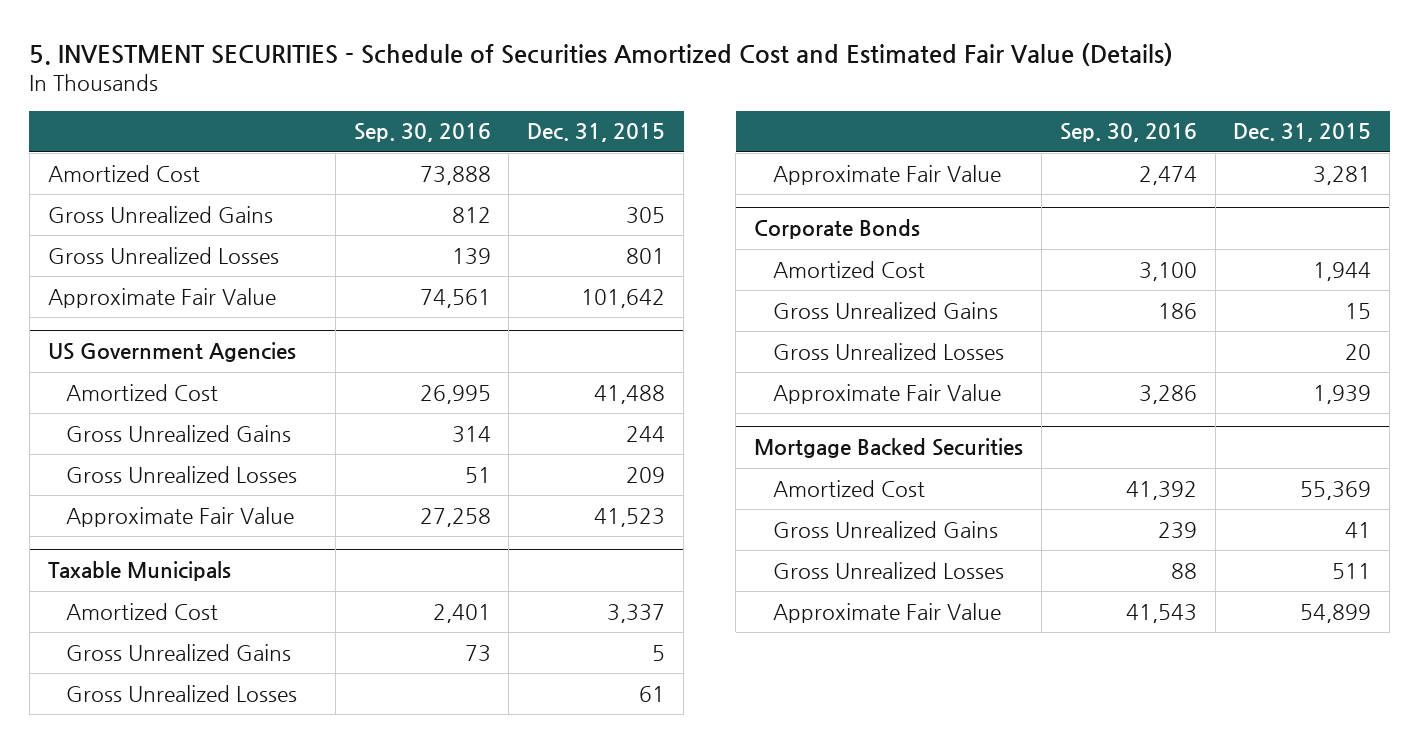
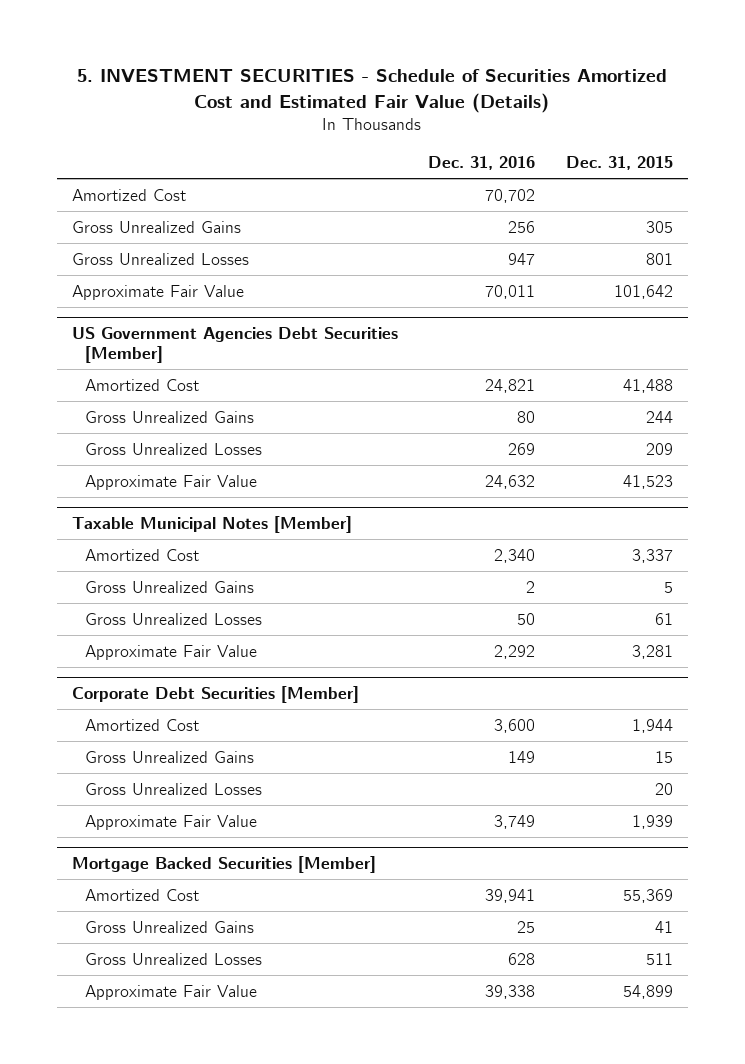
[353,123,491,143] Sep. 30, 2016 -> none
none -> [428,155,536,170] Dec. 31, 2016
[47,342,296,363] US Government Agencies -> [71,326,398,364] US Government Agencies Debt Securities [Member]
[47,561,231,582] Taxable Municipals -> [71,515,352,533] Taxable Municipal Notes [Member]
[753,219,920,240] Corporate Bonds -> [71,685,359,703] Corporate Debt Securities [Member]
[753,438,1023,459] Mortgage Backed Securities -> [71,855,376,873] Mortgage Backed Securities [Member]

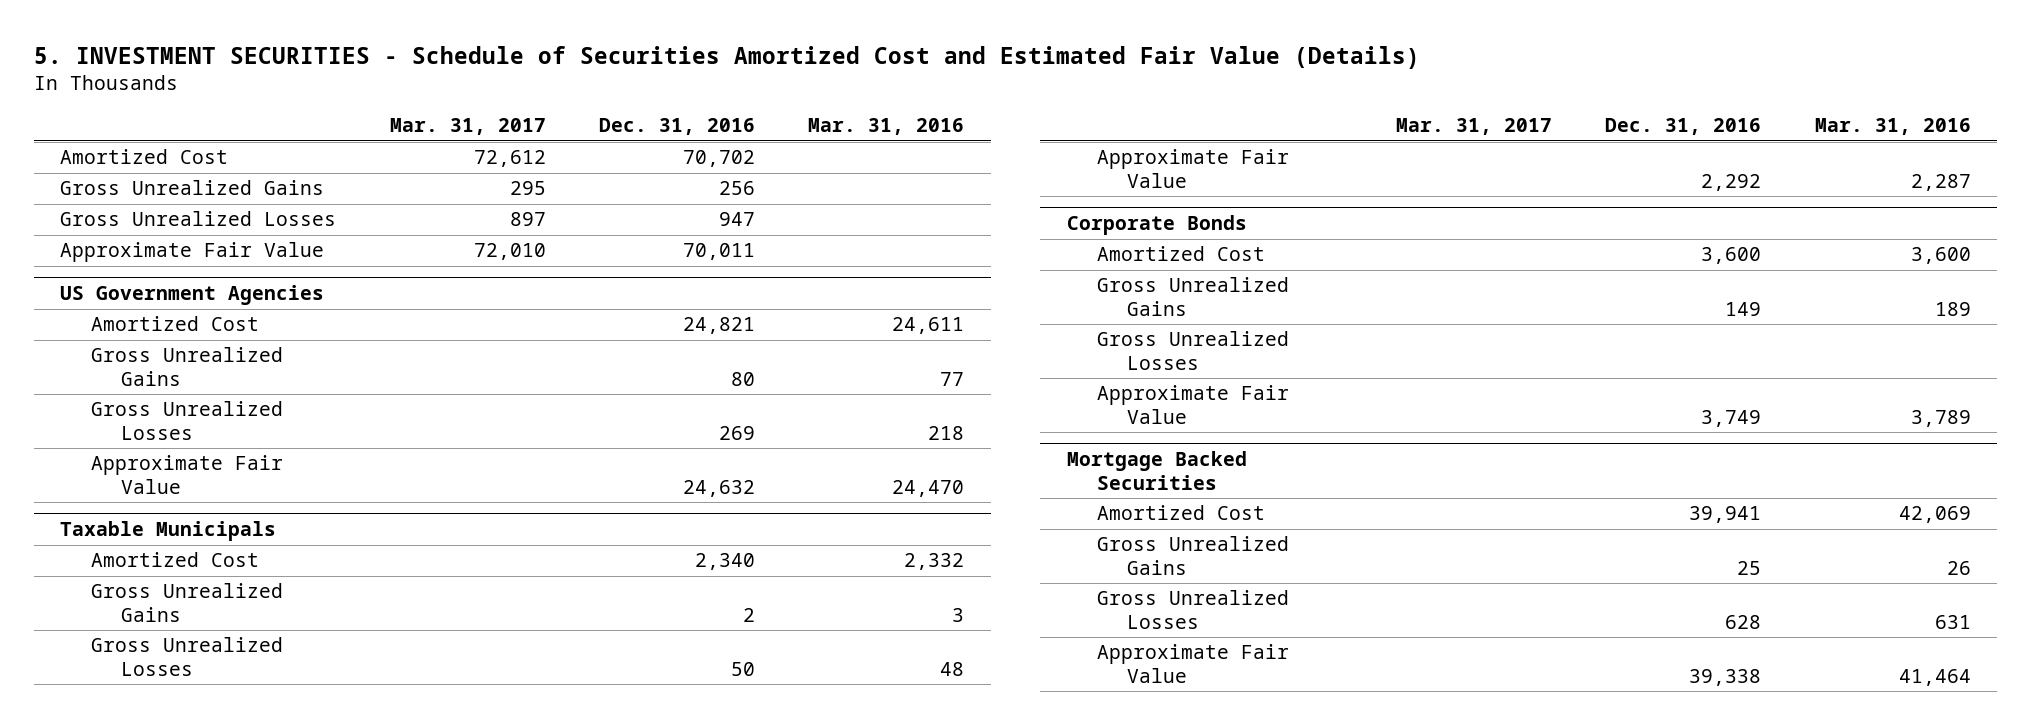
[566,155,674,170] Dec. 31, 2015 -> none
none -> [389,118,546,136] Mar. 31, 2017
none -> [808,118,965,136] Mar. 31, 2016
[71,326,398,364] US Government Agencies Debt Securities [Member] -> [60,285,325,306] US Government Agencies
[71,515,352,533] Taxable Municipal Notes [Member] -> [60,521,277,542] Taxable Municipals
[71,685,359,703] Corporate Debt Securities [Member] -> [1066,215,1247,236] Corporate Bonds
[71,855,376,873] Mortgage Backed Securities [Member] -> [1066,451,1247,490] Mortgage Backed Securities

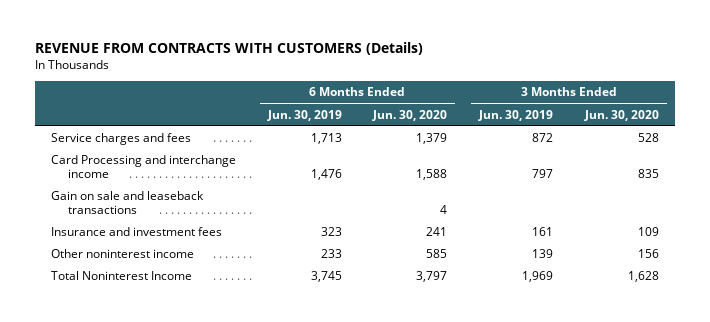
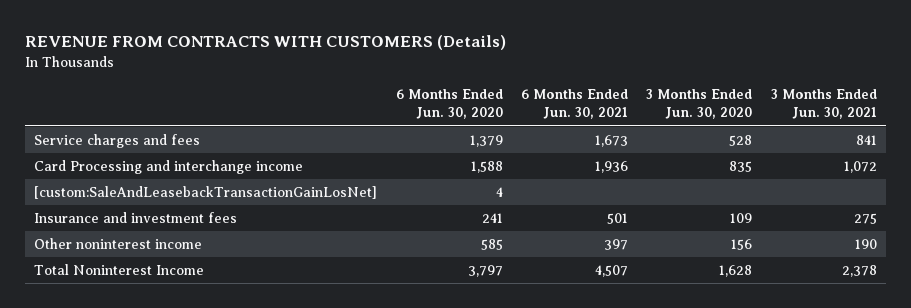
[266,109,342,121] Jun. 30, 2019 -> none
[478,109,554,121] Jun. 30, 2019 -> none
none -> [521,88,629,120] 6 Months Ended Jun. 30, 2021
none -> [770,88,877,120] 3 Months Ended Jun. 30, 2021
[50,191,204,215] Gain on sale and leaseback transactions -> none
none -> [34,186,378,200] [custom:SaleAndLeasebackTransactionGainLosNet]

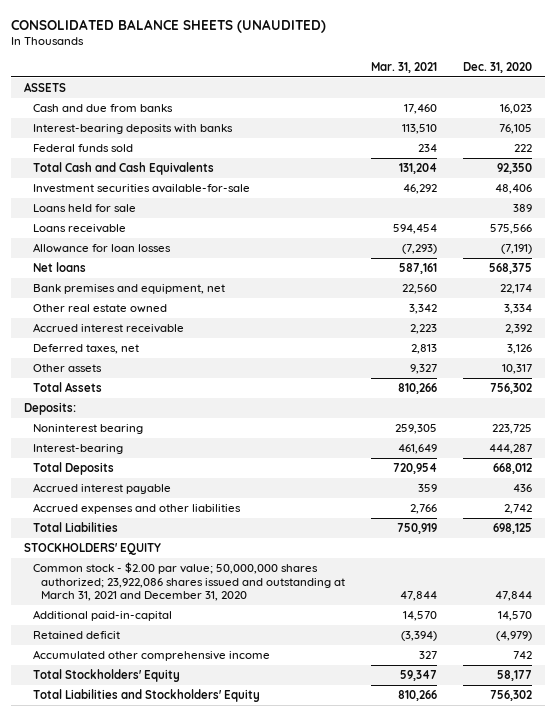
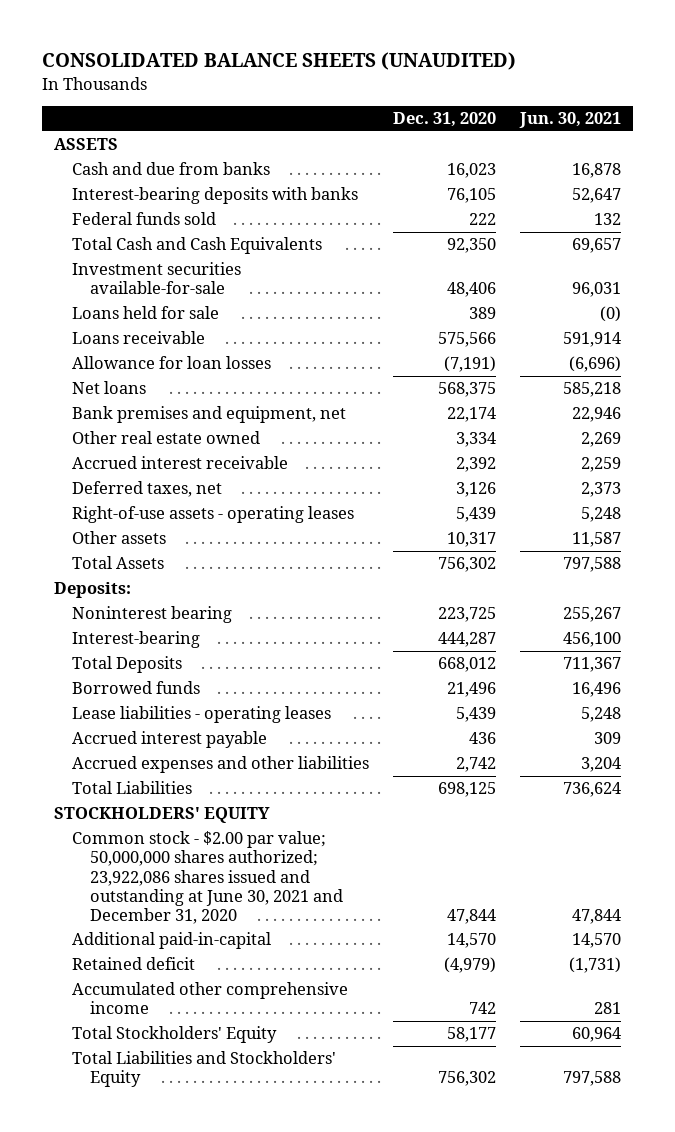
[370,62,437,74] Mar. 31, 2021 -> none
none -> [518,112,621,129] Jun. 30, 2021
none -> [72,506,355,524] Right-of-use assets - operating leases
none -> [72,681,201,695] Borrowed funds
none -> [72,706,332,724] Lease liabilities - operating leases
[32,561,345,602] Common stock - $2.00 par value; 50,000,000 shares authorized; 23,922,086 shares issued and outstanding at March 31, 2021 and December 31, 2020 -> [72,831,344,924] Common stock - $2.00 par value; 50,000,000 shares authorized; 23,922,086 shares issued and outstanding at June 30, 2021 and December 31, 2020

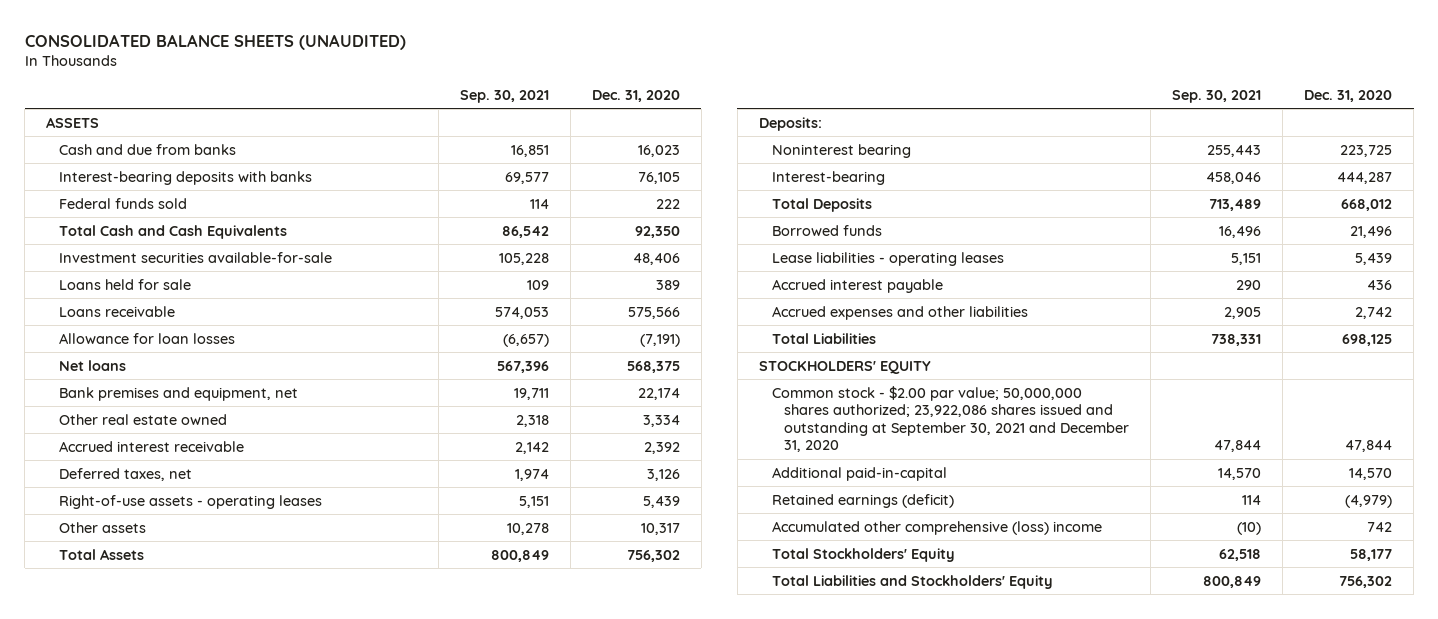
[518,112,621,129] Jun. 30, 2021 -> none
none -> [459,89,549,103] Sep. 30, 2021
[72,831,344,924] Common stock - $2.00 par value; 50,000,000 shares authorized; 23,922,086 shares issued and outstanding at June 30, 2021 and December 31, 2020 -> [771,385,1130,453] Common stock - $2.00 par value; 50,000,000 shares authorized; 23,922,086 shares issued and outstanding at September 30, 2021 and December 31, 2020
[72,957,196,971] Retained deficit -> [771,493,954,508] Retained earnings (deficit)
[72,982,349,1015] Accumulated other comprehensive income -> [771,520,1102,535] Accumulated other comprehensive (loss) income

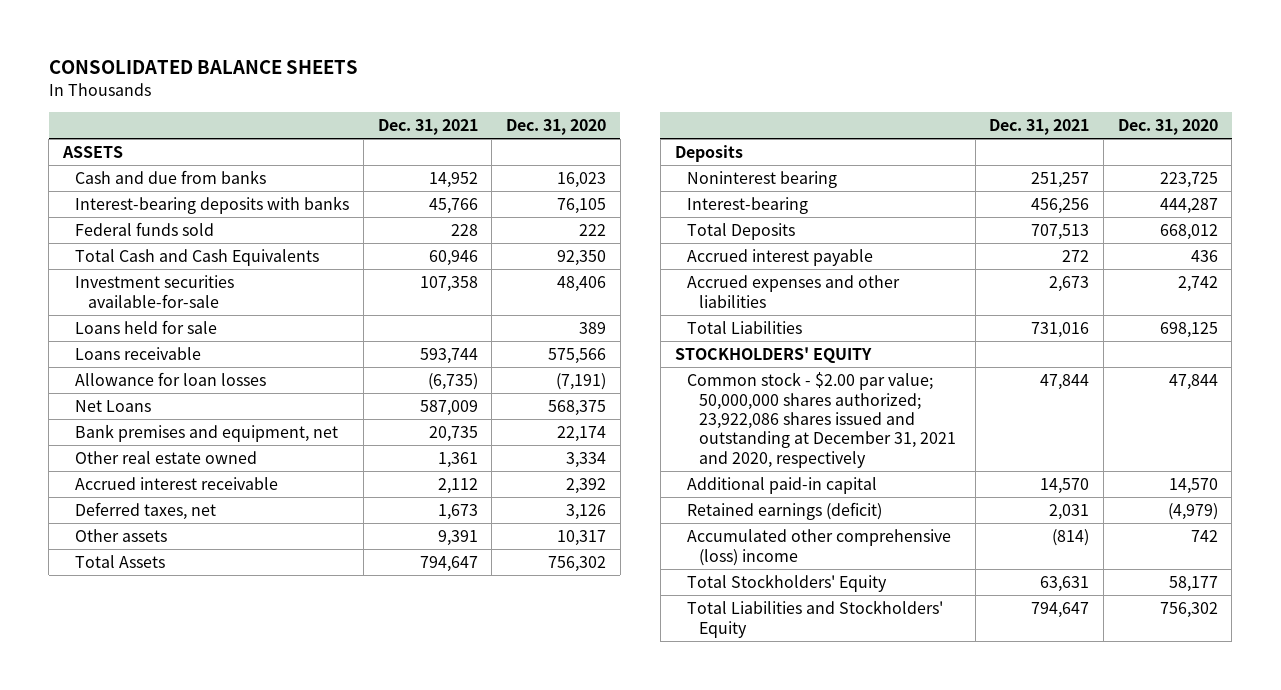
[24,33,406,50] CONSOLIDATED BALANCE SHEETS (UNAUDITED) -> [48,59,358,74] CONSOLIDATED BALANCE SHEETS
[459,89,549,103] Sep. 30, 2021 -> none
none -> [377,118,478,135] Dec. 31, 2021
[58,359,126,371] Net loans -> [75,400,152,413] Net Loans
[58,494,322,509] Right-of-use assets - operating leases -> none
[758,116,822,131] Deposits: -> [674,145,743,163] Deposits
[771,224,882,236] Borrowed funds -> none
[771,251,1004,266] Lease liabilities - operating leases -> none
[771,385,1130,453] Common stock - $2.00 par value; 50,000,000 shares authorized; 23,922,086 shares issued and outstanding at September 30, 2021 and December 31, 2020 -> [686,372,957,468] Common stock - $2.00 par value; 50,000,000 shares authorized; 23,922,086 shares issued and outstanding at December 31, 2021 and 2020, respectively
[771,466,947,481] Additional paid-in-capital -> [686,477,877,495] Additional paid-in capital

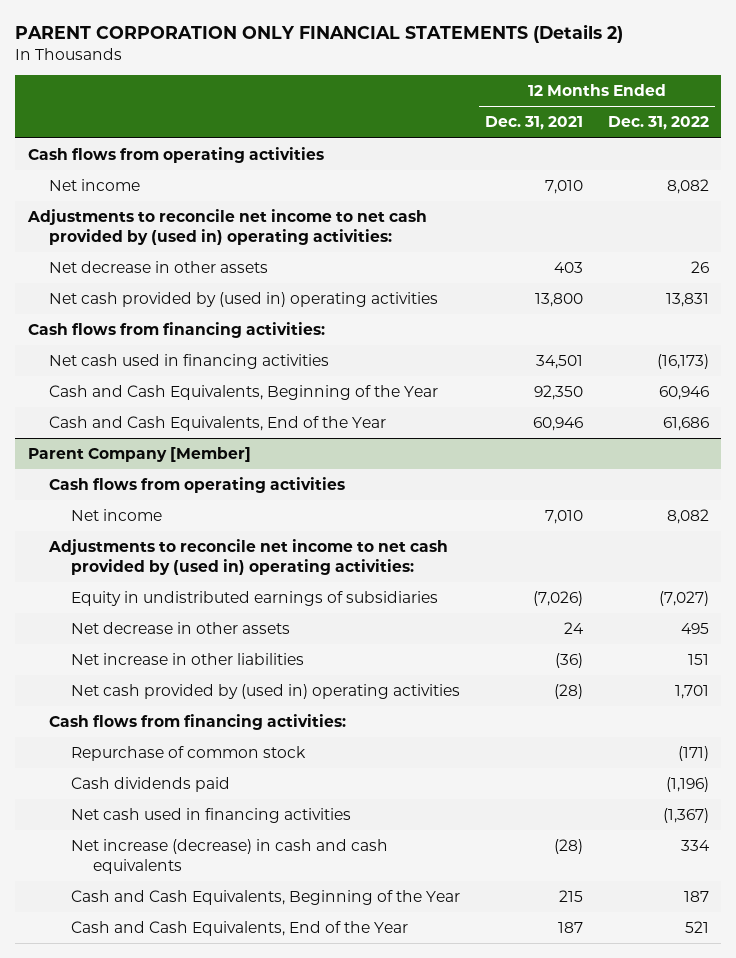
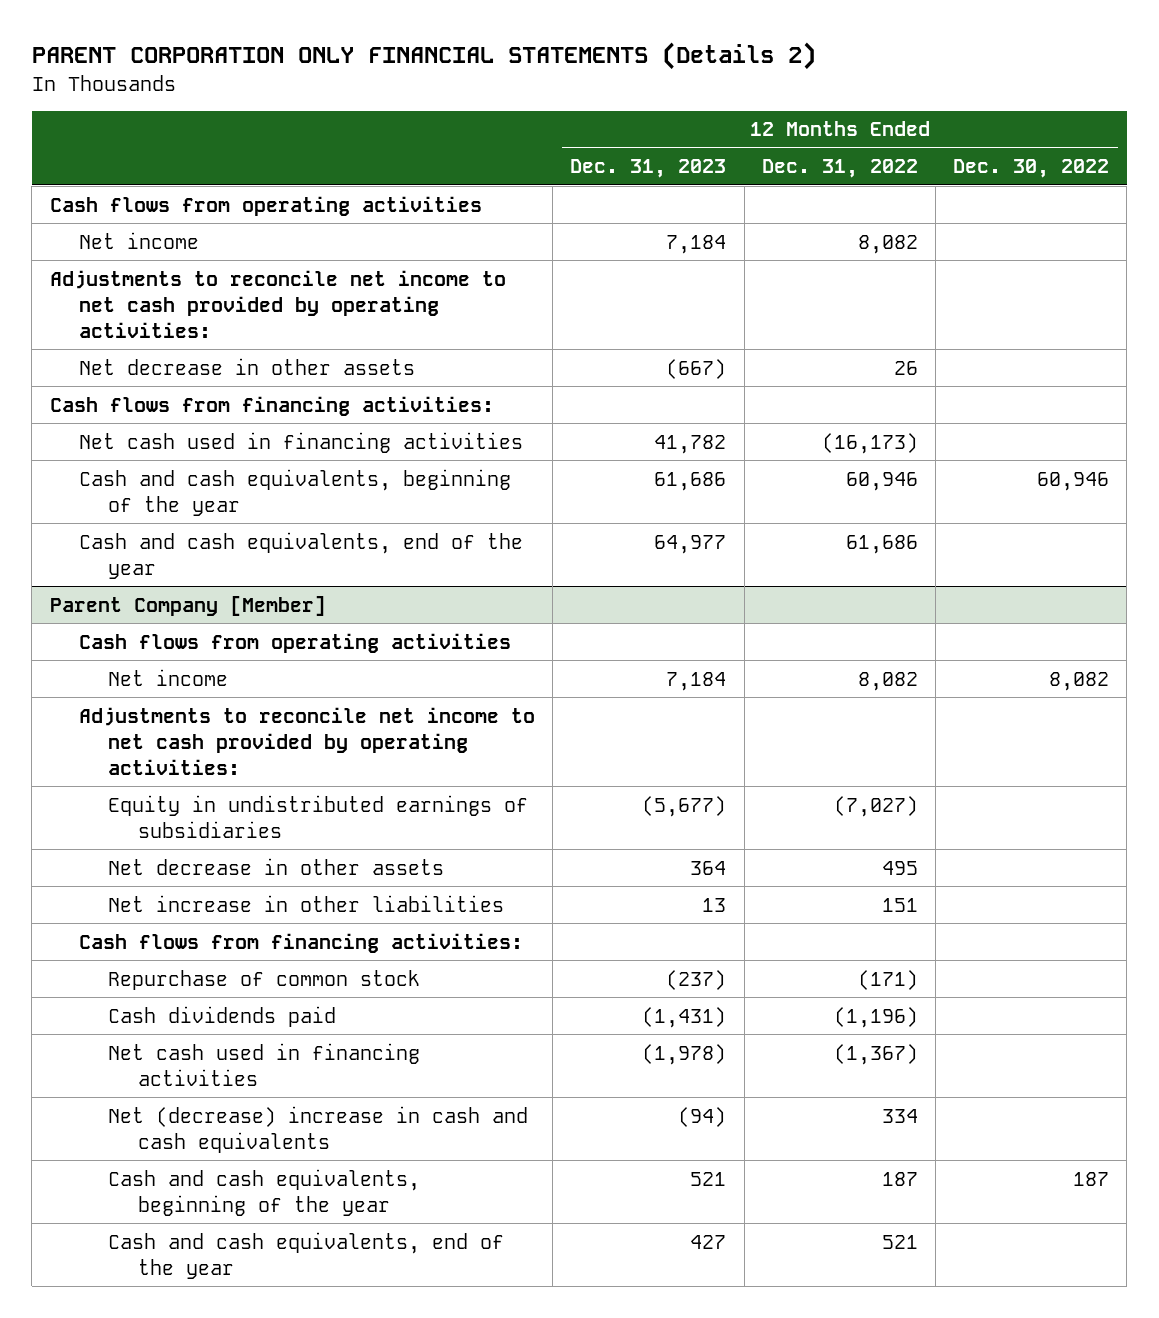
[484,116,583,131] Dec. 31, 2021 -> none
none -> [570,159,727,179] Dec. 31, 2023
none -> [953,159,1110,179] Dec. 30, 2022
[26,209,427,245] Adjustments to reconcile net income to net cash provided by (used in) operating activities: -> [49,269,506,338] Adjustments to reconcile net income to net cash provided by operating activities:
[49,292,439,308] Net cash provided by (used in) operating activities -> none
[49,385,439,401] Cash and Cash Equivalents, Beginning of the Year -> [79,468,512,516] Cash and cash equivalents, beginning of the year
[49,416,387,432] Cash and Cash Equivalents, End of the Year -> [79,531,524,579] Cash and cash equivalents, end of the year
[48,539,449,575] Adjustments to reconcile net income to net cash provided by (used in) operating activities: -> [79,706,536,775] Adjustments to reconcile net income to net cash provided by operating activities:
[71,684,461,700] Net cash provided by (used in) operating activities -> none
[71,839,389,874] Net increase (decrease) in cash and cash equivalents -> [108,1105,529,1153] Net (decrease) increase in cash and cash equivalents
[71,890,461,906] Cash and Cash Equivalents, Beginning of the Year -> [108,1168,421,1216] Cash and cash equivalents, beginning of the year
[71,921,409,937] Cash and Cash Equivalents, End of the Year -> [108,1231,505,1279] Cash and cash equivalents, end of the year

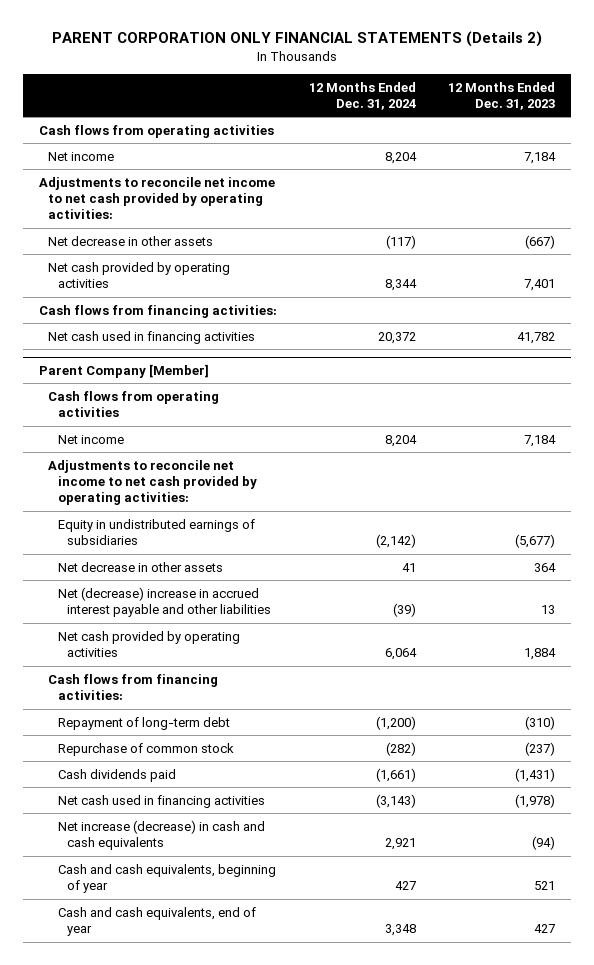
[761,159,918,179] Dec. 31, 2022 -> none
[953,159,1110,179] Dec. 30, 2022 -> none
none -> [309,81,417,110] 12 Months Ended Dec. 31, 2024
none -> [48,261,231,289] Net cash provided by operating activities
[79,468,512,516] Cash and cash equivalents, beginning of the year -> none
[79,531,524,579] Cash and cash equivalents, end of the year -> none
[108,894,505,912] Net increase in other liabilities -> [57,586,272,618] Net (decrease) increase in accrued interest payable and other liabilities
none -> [57,630,240,658] Net cash provided by operating activities
none -> [57,716,230,730] Repayment of long-term debt
[108,1105,529,1153] Net (decrease) increase in cash and cash equivalents -> [57,819,265,851] Net increase (decrease) in cash and cash equivalents
[108,1168,421,1216] Cash and cash equivalents, beginning of the year -> [57,863,276,894] Cash and cash equivalents, beginning of year
[108,1231,505,1279] Cash and cash equivalents, end of the year -> [57,906,256,937] Cash and cash equivalents, end of year

